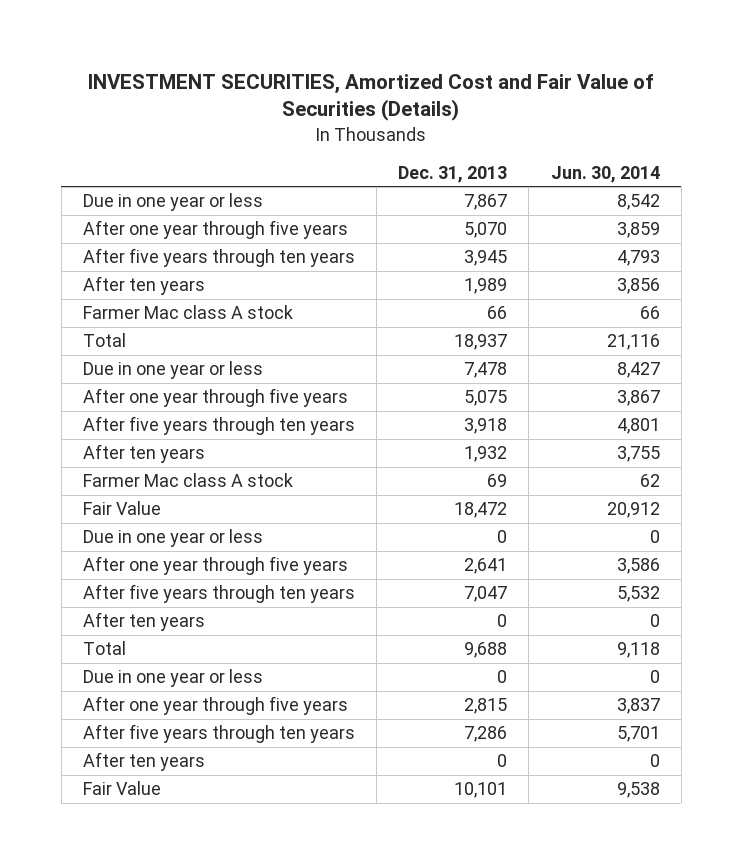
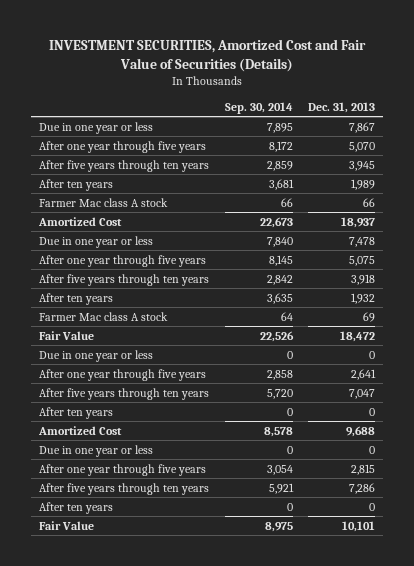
[550,165,660,183] Jun. 30, 2014 -> none
none -> [224,101,293,114] Sep. 30, 2014
[82,333,126,348] Total -> [37,216,122,226] Amortized Cost
[82,641,126,656] Total -> [37,425,122,435] Amortized Cost

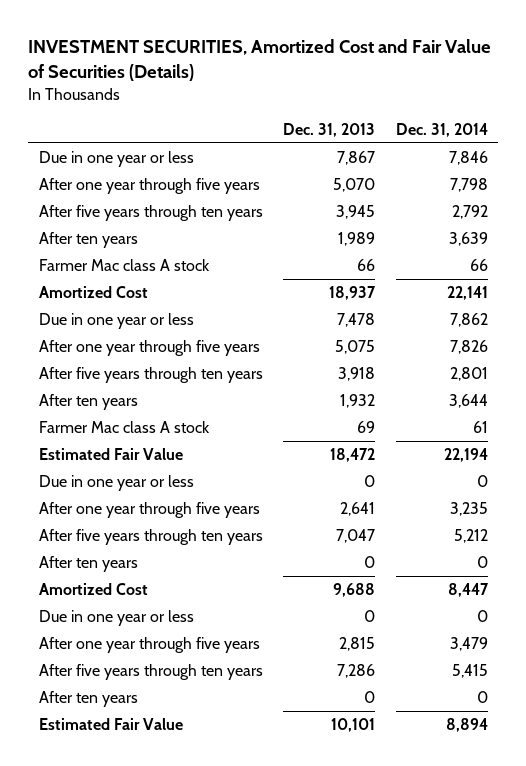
[224,101,293,114] Sep. 30, 2014 -> none
none -> [395,122,488,137] Dec. 31, 2014
[38,330,94,340] Fair Value -> [38,448,183,461] Estimated Fair Value
[38,520,94,530] Fair Value -> [38,718,183,731] Estimated Fair Value

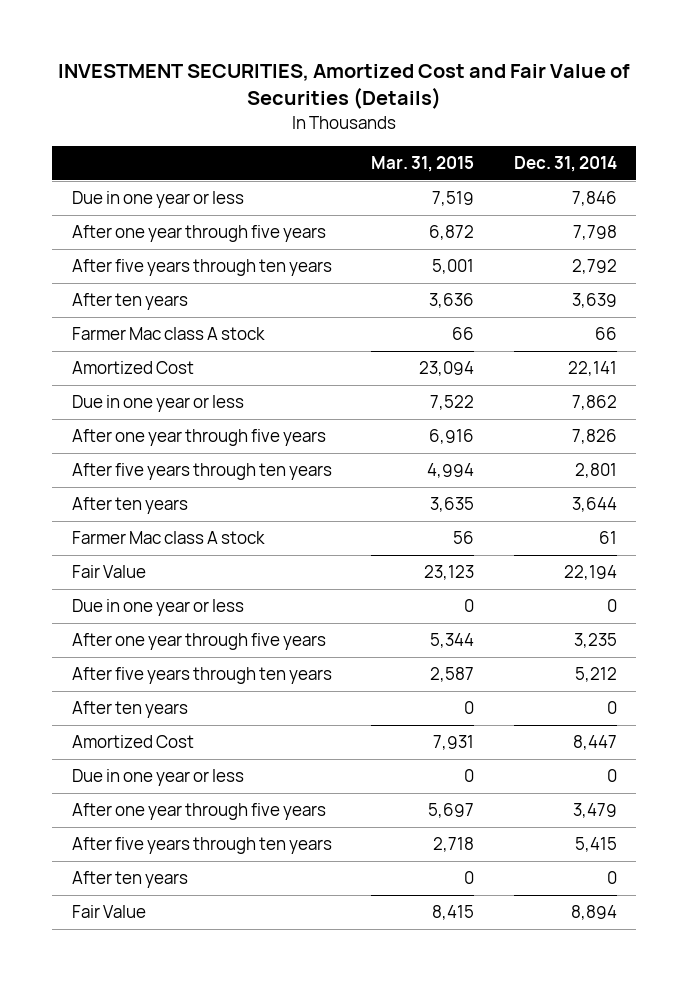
[283,122,376,137] Dec. 31, 2013 -> none
none -> [371,155,475,172] Mar. 31, 2015
[38,448,183,461] Estimated Fair Value -> [71,565,146,579] Fair Value
[38,718,183,731] Estimated Fair Value -> [71,905,146,919] Fair Value

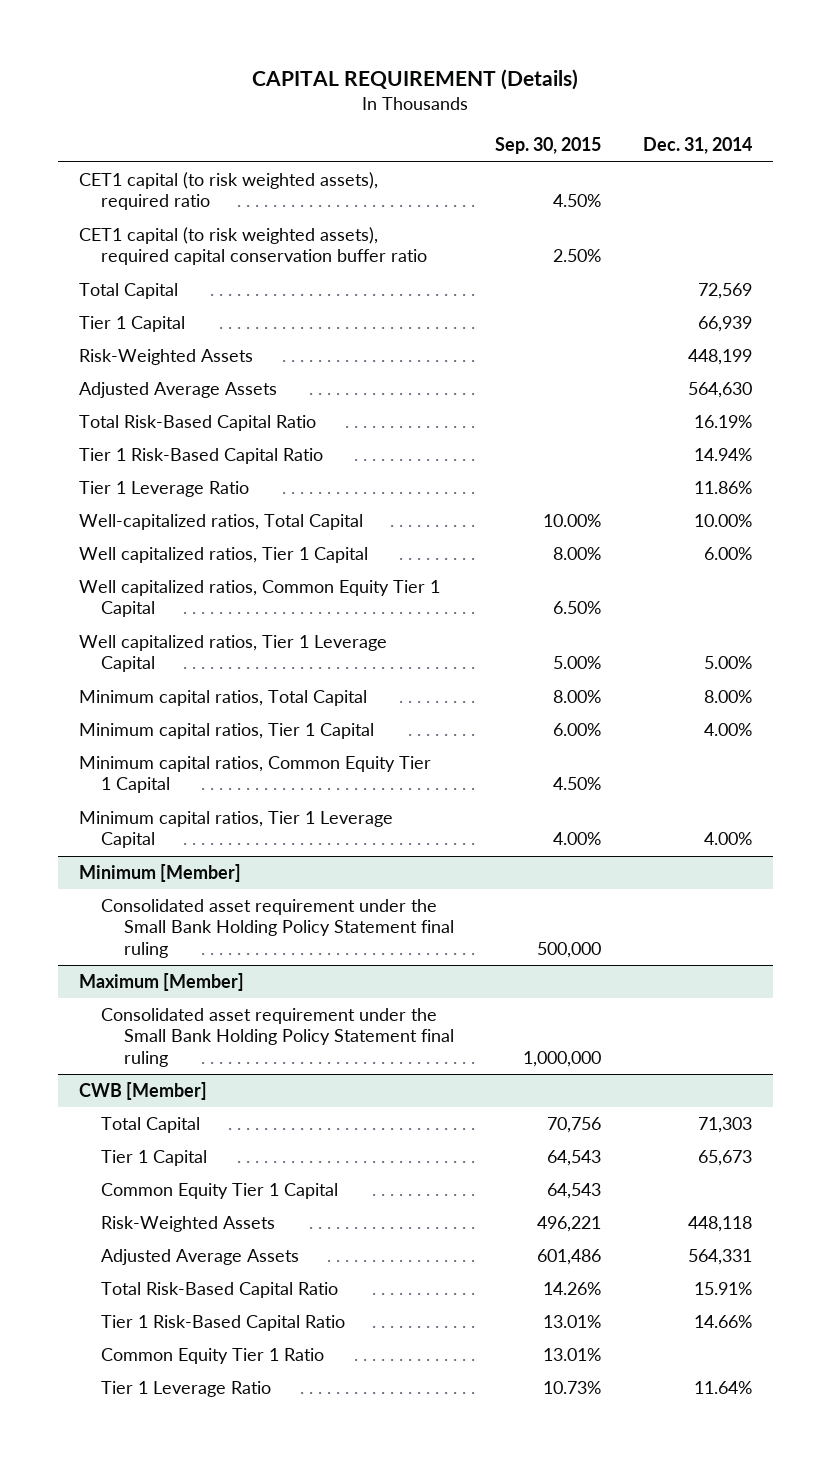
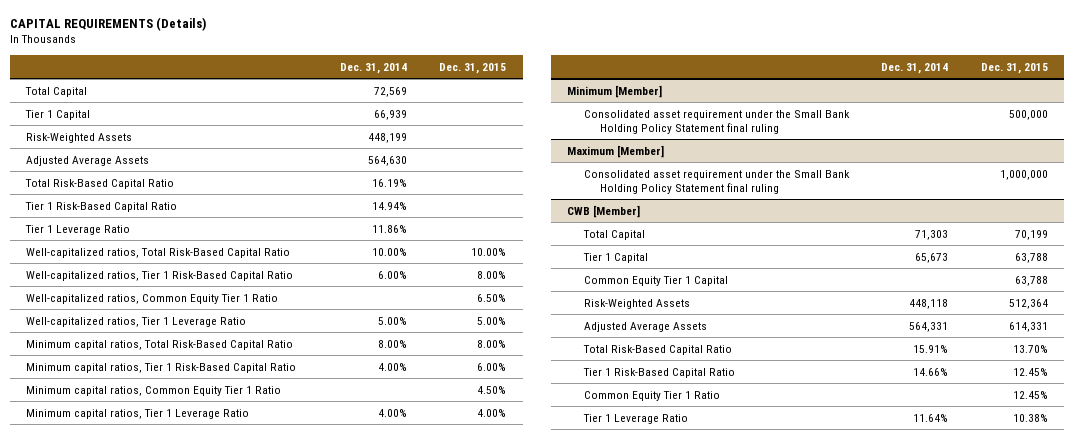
[252,68,579,90] CAPITAL REQUIREMENT (Details) -> [10,16,207,31] CAPITAL REQUIREMENTS (Details)
[495,137,602,155] Sep. 30, 2015 -> none
none -> [439,62,507,74] Dec. 31, 2015
[78,172,378,211] CET1 capital (to risk weighted assets), required ratio -> none
[78,227,428,266] CET1 capital (to risk weighted assets), required capital conservation buffer ratio -> none
[78,514,363,531] Well-capitalized ratios, Total Capital -> [26,247,291,258] Well-capitalized ratios, Total Risk-Based Capital Ratio
[78,547,368,564] Well capitalized ratios, Tier 1 Capital -> [26,270,294,281] Well-capitalized ratios, Tier 1 Risk-Based Capital Ratio
[78,580,440,618] Well capitalized ratios, Common Equity Tier 1 Capital -> [26,293,279,304] Well-capitalized ratios, Common Equity Tier 1 Ratio
[78,635,387,673] Well capitalized ratios, Tier 1 Leverage Capital -> [26,316,247,327] Well-capitalized ratios, Tier 1 Leverage Ratio
[78,690,367,707] Minimum capital ratios, Total Capital -> [26,339,294,350] Minimum capital ratios, Total Risk-Based Capital Ratio
[78,723,374,740] Minimum capital ratios, Tier 1 Capital -> [26,362,297,373] Minimum capital ratios, Tier 1 Risk-Based Capital Ratio
[78,756,431,794] Minimum capital ratios, Common Equity Tier 1 Capital -> [26,385,282,396] Minimum capital ratios, Common Equity Tier 1 Ratio
[78,811,393,849] Minimum capital ratios, Tier 1 Leverage Capital -> [26,408,250,419] Minimum capital ratios, Tier 1 Leverage Ratio

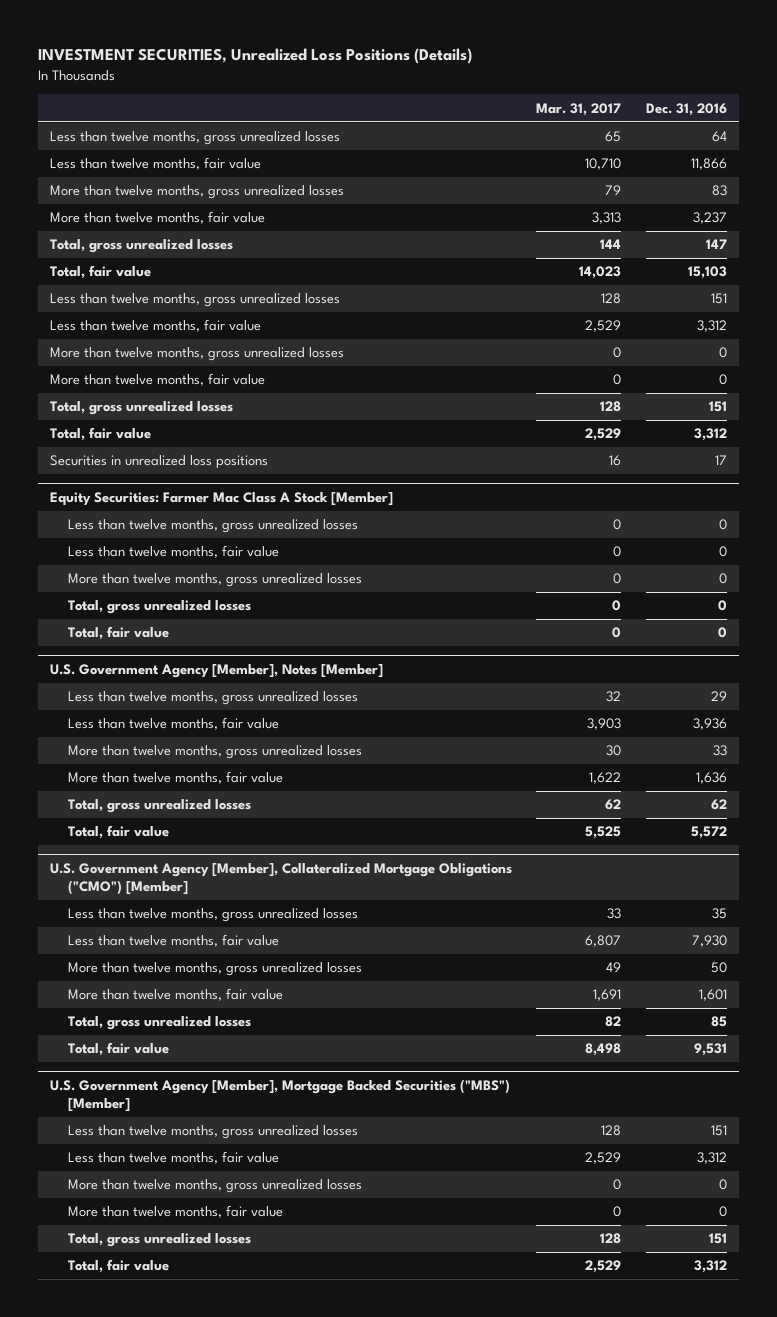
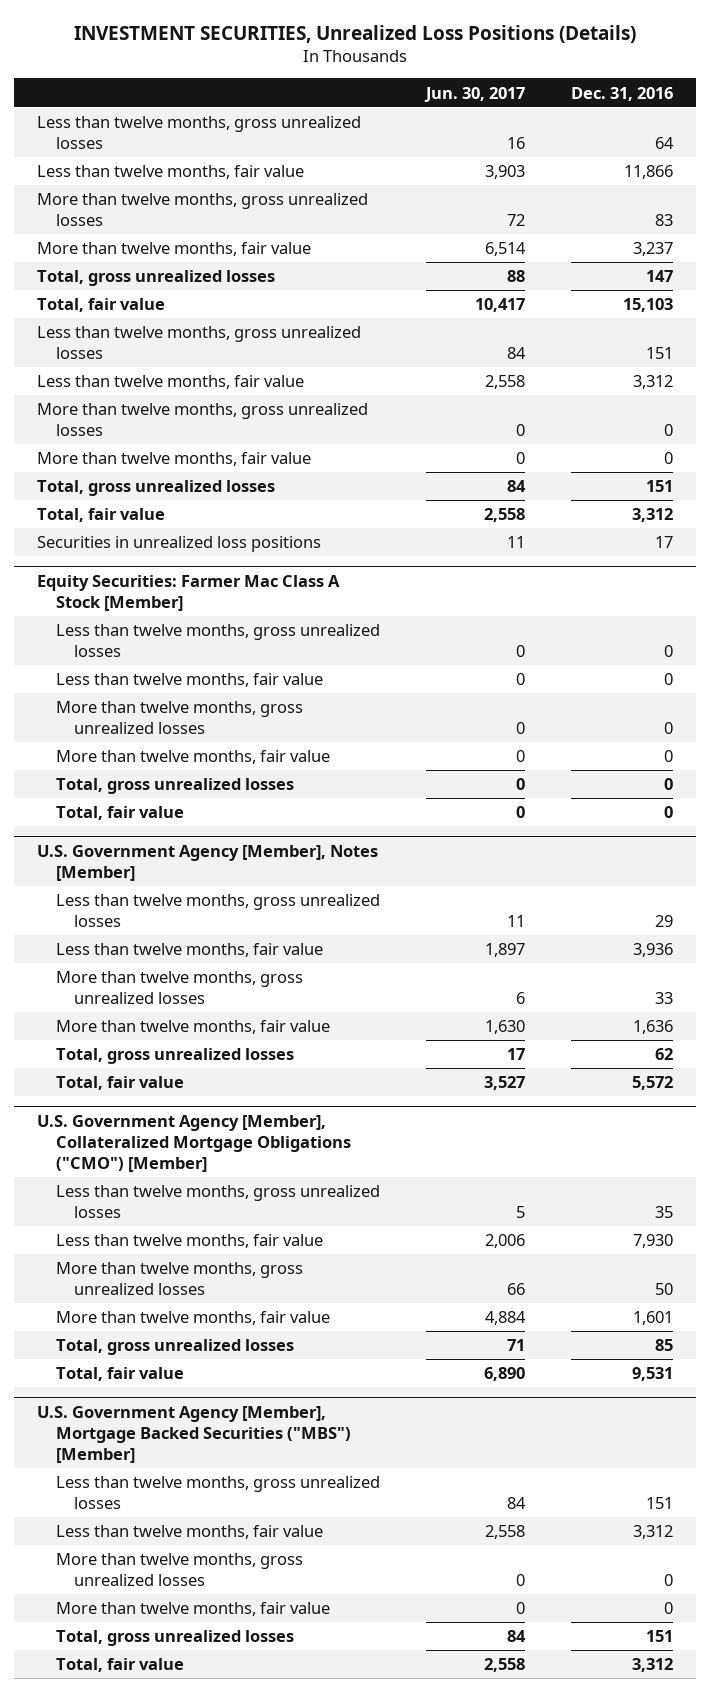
[536,102,622,116] Mar. 31, 2017 -> none
none -> [423,86,525,102] Jun. 30, 2017
none -> [55,750,330,765] More than twelve months, fair value

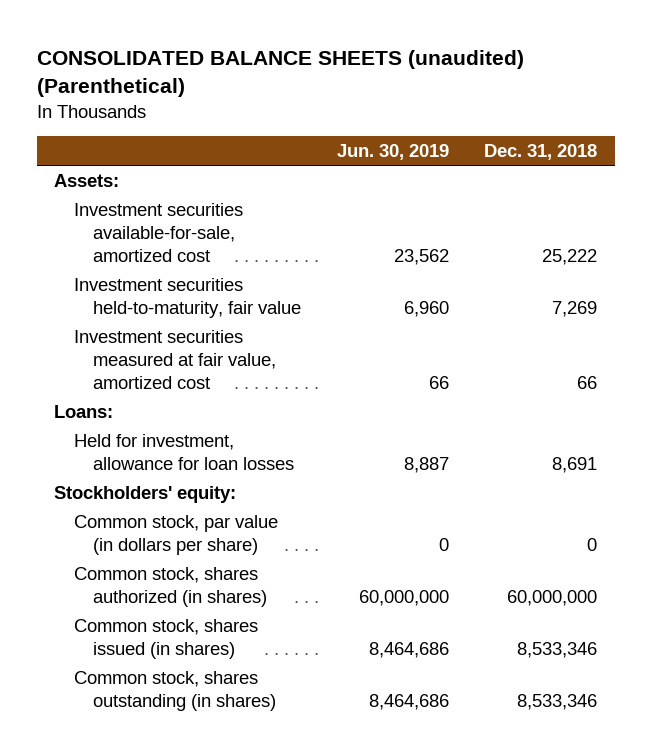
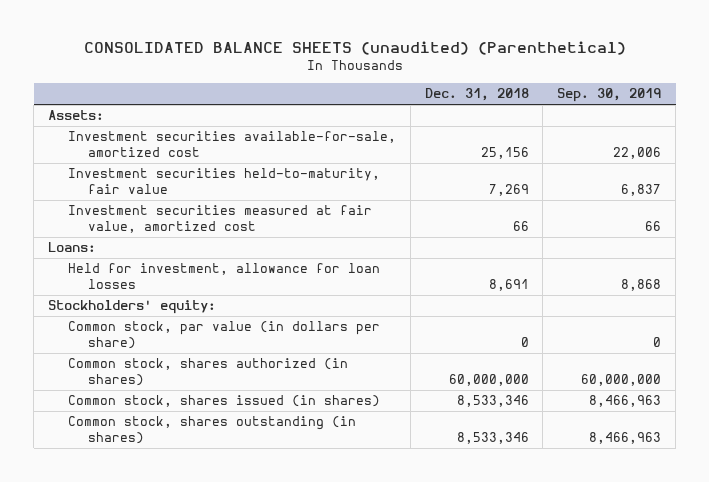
[336,143,449,160] Jun. 30, 2019 -> none
none -> [557,88,662,103] Sep. 30, 2019
[542,249,598,266] 25,222 -> [480,147,529,160] 25,156

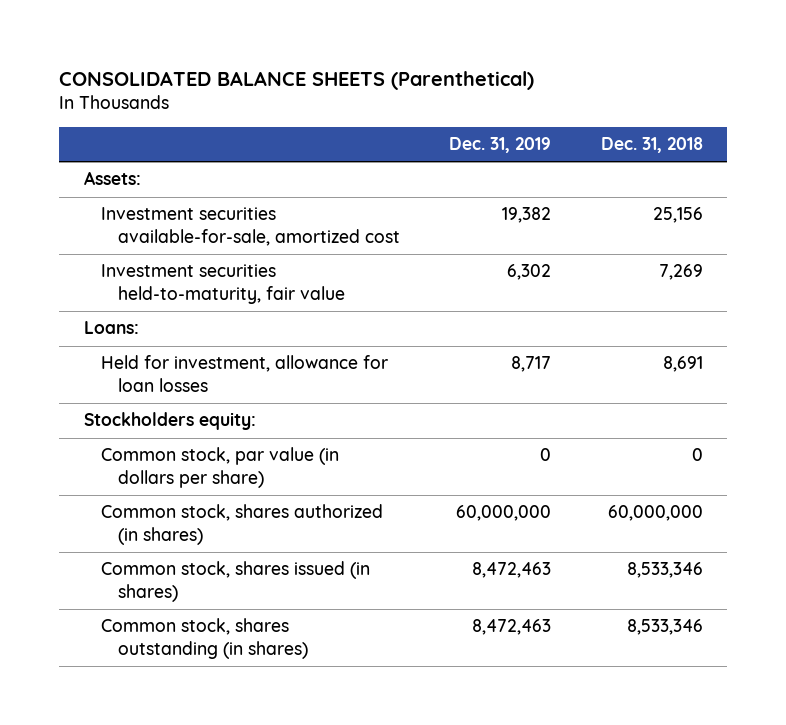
[83,41,626,56] CONSOLIDATED BALANCE SHEETS (unaudited) (Parenthetical) -> [58,70,534,90] CONSOLIDATED BALANCE SHEETS (Parenthetical)
[557,88,662,103] Sep. 30, 2019 -> none
none -> [449,137,552,154] Dec. 31, 2019
[67,205,372,234] Investment securities measured at fair value, amortized cost -> none
[47,300,216,315] Stockholders' equity: -> [83,412,256,431] Stockholders equity:

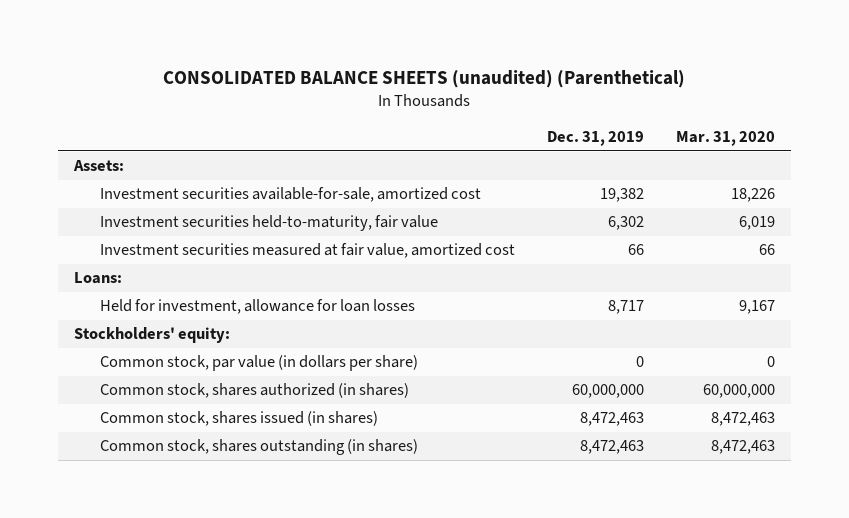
[58,70,534,90] CONSOLIDATED BALANCE SHEETS (Parenthetical) -> [163,69,686,88] CONSOLIDATED BALANCE SHEETS (unaudited) (Parenthetical)
[600,137,703,154] Dec. 31, 2018 -> none
none -> [675,131,775,147] Mar. 31, 2020
none -> [99,243,515,259] Investment securities measured at fair value, amortized cost
[83,412,256,431] Stockholders equity: -> [74,327,231,344] Stockholders' equity:

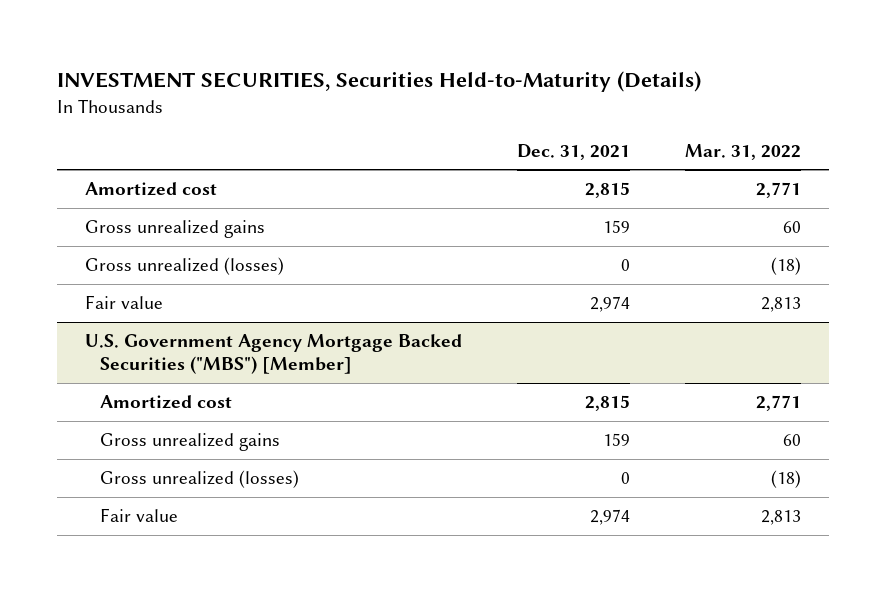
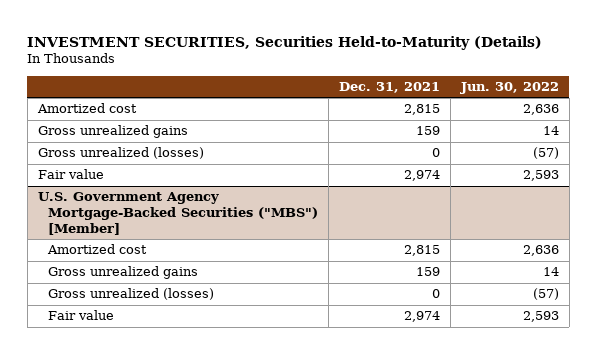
[685,143,802,160] Mar. 31, 2022 -> none
none -> [460,81,560,94] Jun. 30, 2022
[84,334,462,375] U.S. Government Agency Mortgage Backed Securities ("MBS") [Member] -> [37,192,319,236] U.S. Government Agency Mortgage-Backed Securities ("MBS") [Member]

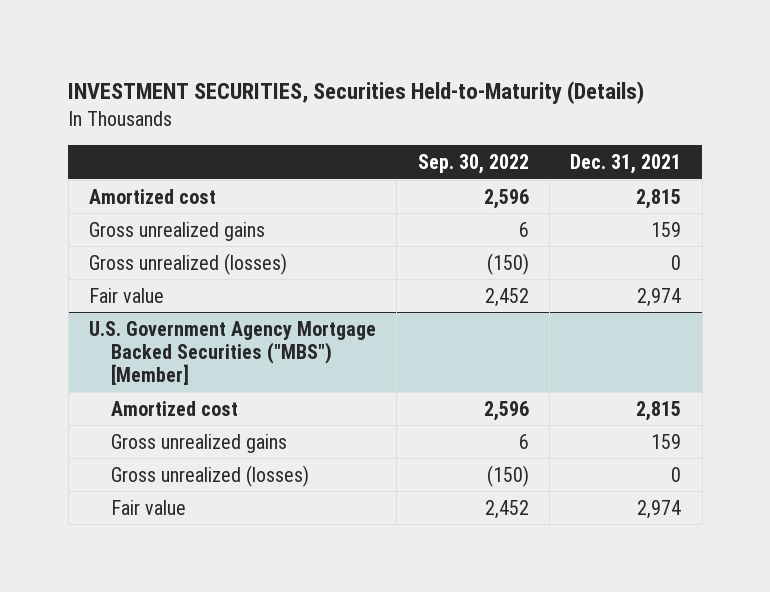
[460,81,560,94] Jun. 30, 2022 -> none
none -> [417,154,529,175] Sep. 30, 2022
[37,192,319,236] U.S. Government Agency Mortgage-Backed Securities ("MBS") [Member] -> [89,320,377,386] U.S. Government Agency Mortgage Backed Securities ("MBS") [Member]

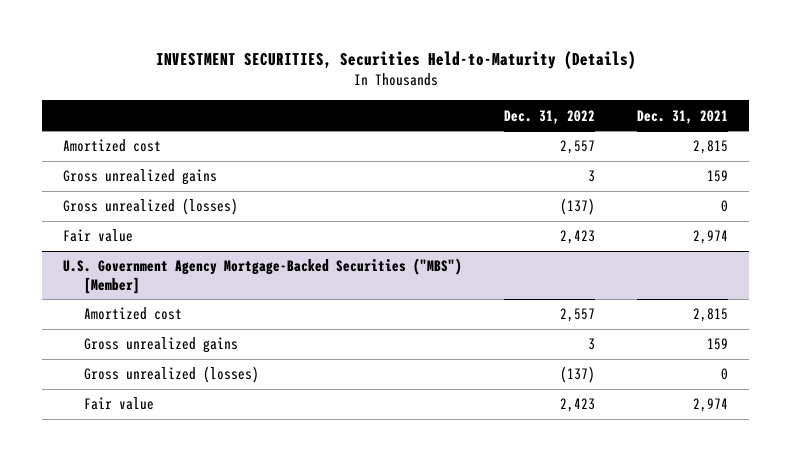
[417,154,529,175] Sep. 30, 2022 -> none
none -> [504,109,596,124] Dec. 31, 2022
[89,320,377,386] U.S. Government Agency Mortgage Backed Securities ("MBS") [Member] -> [62,258,462,294] U.S. Government Agency Mortgage-Backed Securities ("MBS") [Member]

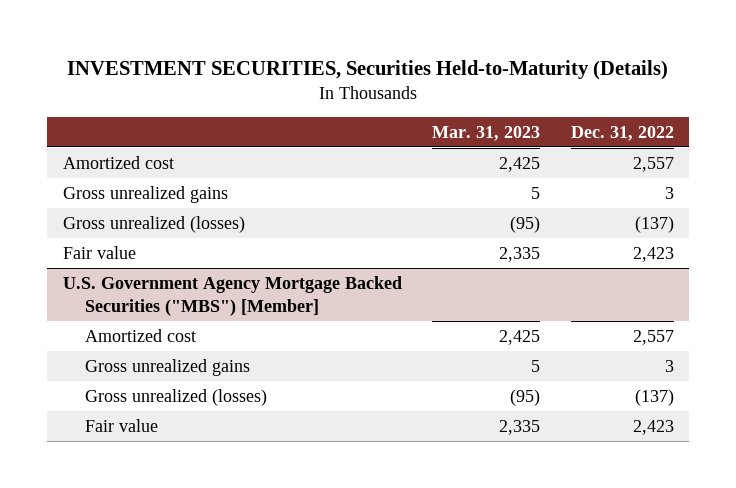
[637,109,729,124] Dec. 31, 2021 -> none
none -> [432,125,541,141] Mar. 31, 2023
[62,258,462,294] U.S. Government Agency Mortgage-Backed Securities ("MBS") [Member] -> [62,275,402,316] U.S. Government Agency Mortgage Backed Securities ("MBS") [Member]

